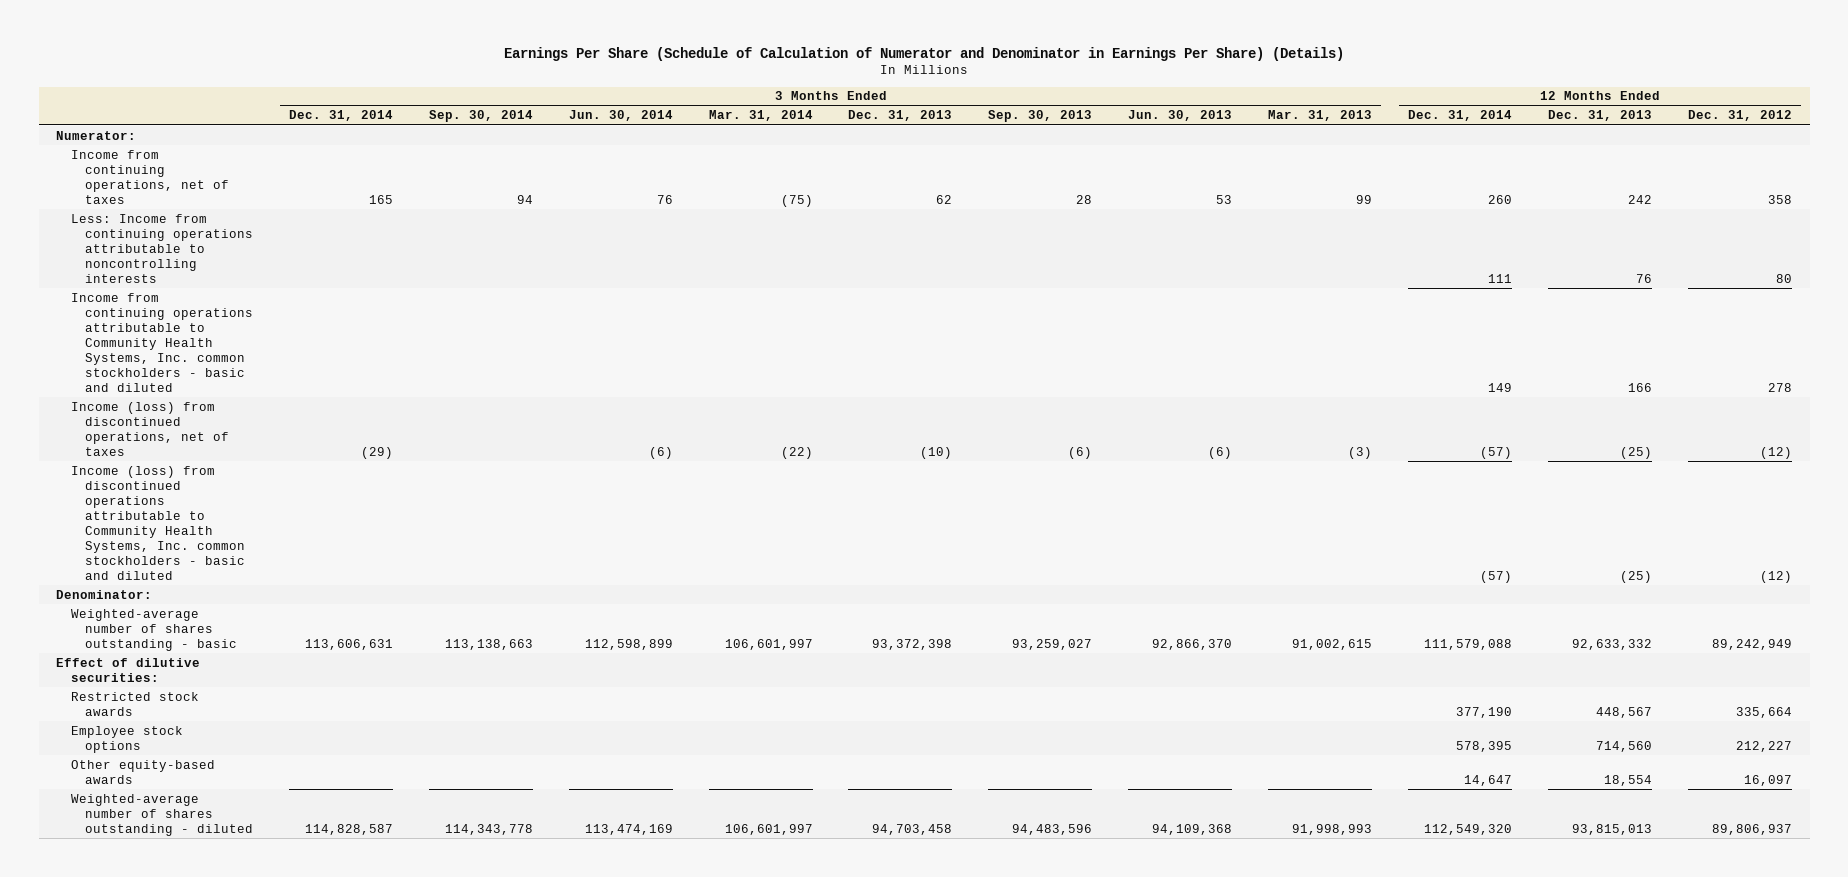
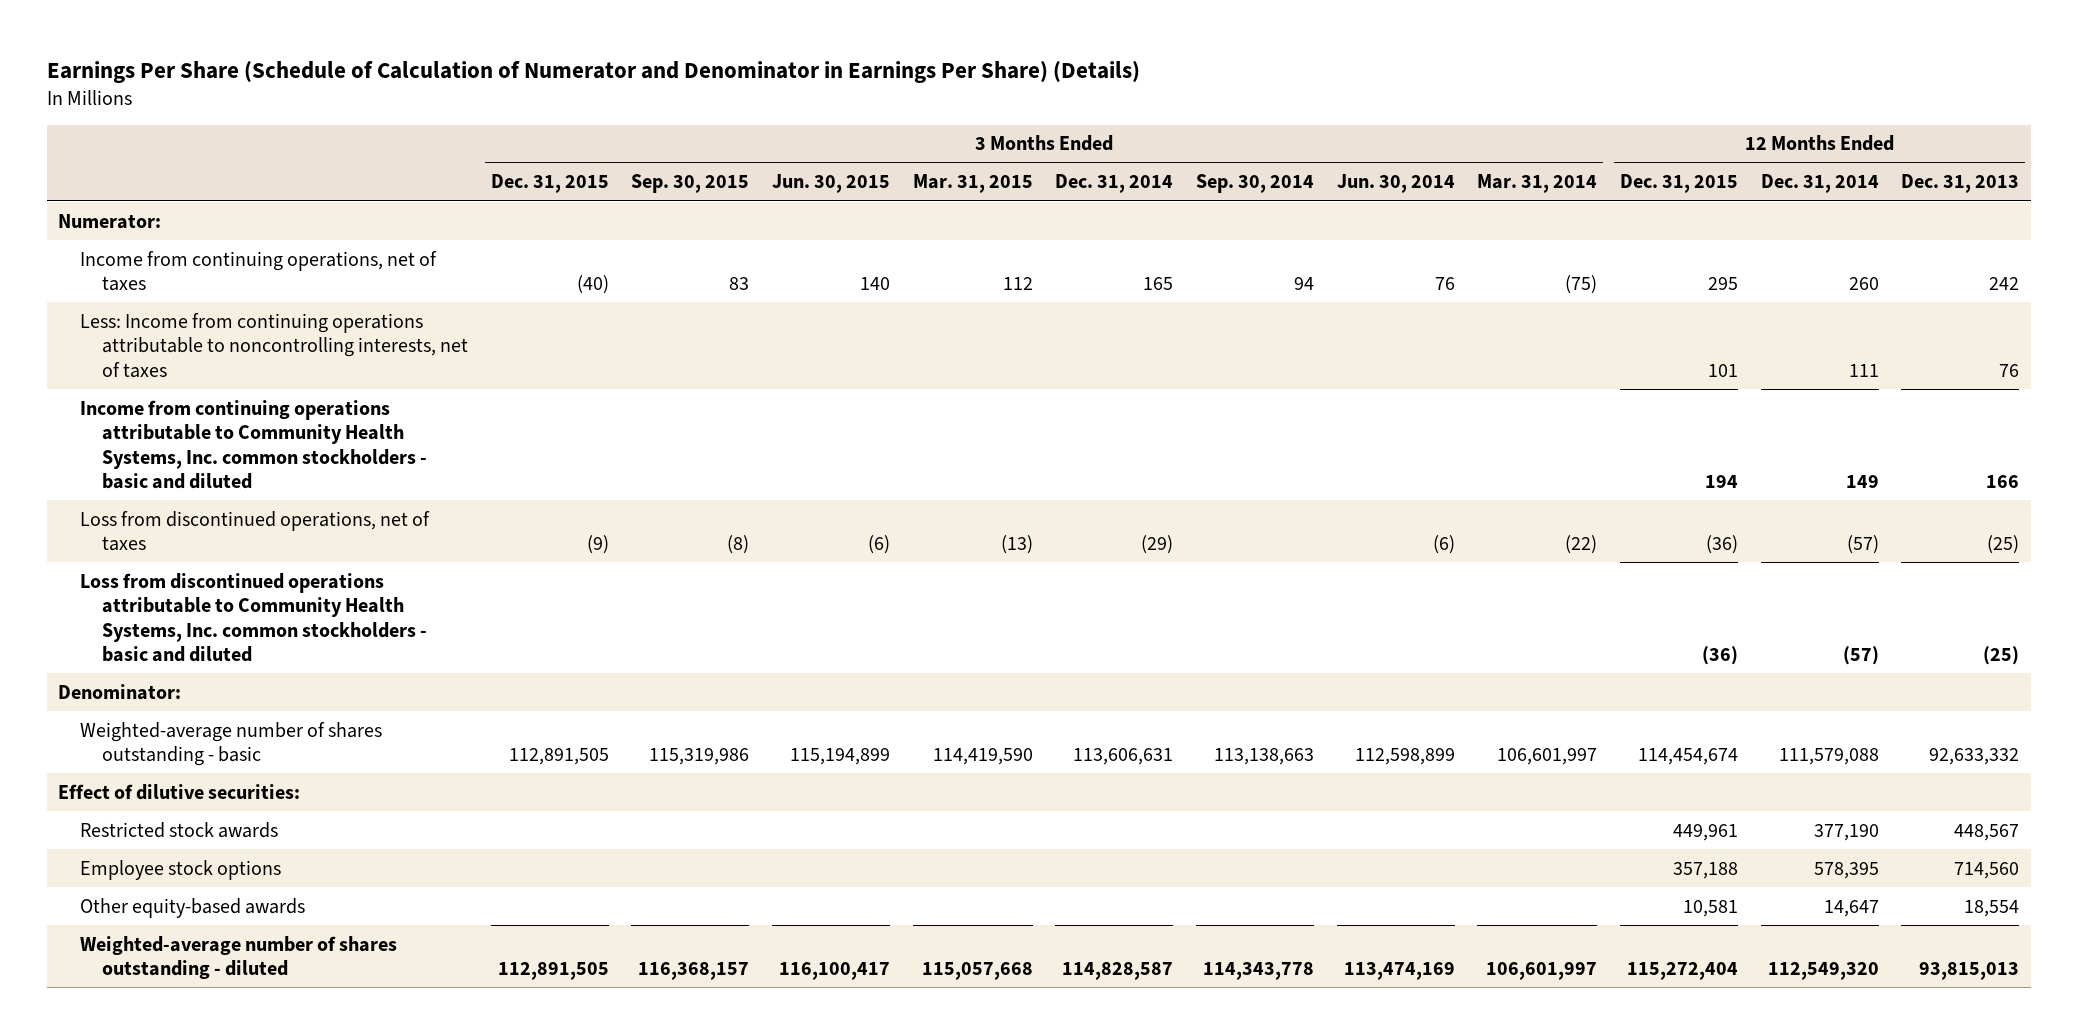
[848,110,953,122] Dec. 31, 2013 -> none
[988,110,1093,123] Sep. 30, 2013 -> none
[1128,110,1233,122] Jun. 30, 2013 -> none
[1268,110,1373,122] Mar. 31, 2013 -> none
[1688,110,1793,122] Dec. 31, 2012 -> none
none -> [490,174,609,194] Dec. 31, 2015
none -> [631,174,750,194] Sep. 30, 2015
none -> [771,174,890,194] Jun. 30, 2015
none -> [912,174,1033,194] Mar. 31, 2015
none -> [1620,174,1739,194] Dec. 31, 2015
[70,213,253,283] Less: Income from continuing operations attributable to noncontrolling interests -> [79,312,468,378] Less: Income from continuing operations attributable to noncontrolling interests, net of taxes
[70,401,229,456] Income (loss) from discontinued operations, net of taxes -> [79,510,430,552] Loss from discontinued operations, net of taxes
[70,465,245,580] Income (loss) from discontinued operations attributable to Community Health Systems, Inc. common stockholders - basic and diluted -> [79,572,427,662] Loss from discontinued operations attributable to Community Health Systems, Inc. common stockholders - basic and diluted

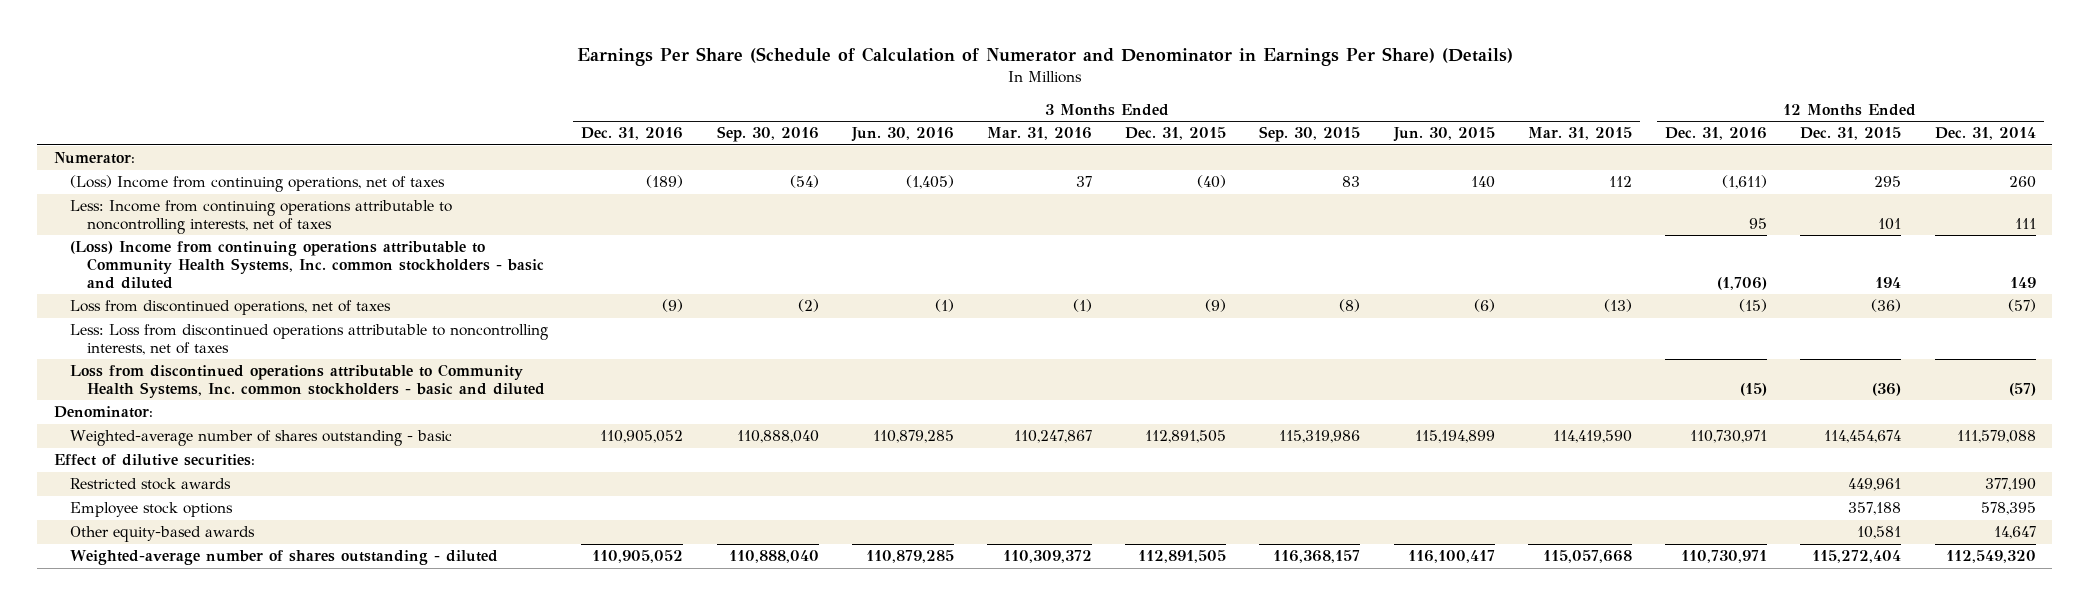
[1055,174,1174,194] Dec. 31, 2014 -> none
[1195,174,1314,194] Sep. 30, 2014 -> none
[1336,174,1455,194] Jun. 30, 2014 -> none
[1477,174,1598,194] Mar. 31, 2014 -> none
[1901,174,2020,194] Dec. 31, 2013 -> none
none -> [581,127,684,141] Dec. 31, 2016
none -> [716,126,819,143] Sep. 30, 2016
none -> [850,127,954,143] Jun. 30, 2016
none -> [987,127,1093,141] Mar. 31, 2016
none -> [1665,127,1768,141] Dec. 31, 2016
[79,250,437,292] Income from continuing operations, net of taxes -> [70,175,446,193] (Loss) Income from continuing operations, net of taxes
[79,399,427,489] Income from continuing operations attributable to Community Health Systems, Inc. common stockholders - basic and diluted -> [70,241,544,289] (Loss) Income from continuing operations attributable to Community Health Systems, Inc. common stockholders - basic and diluted
none -> [70,324,549,356] Less: Loss from discontinued operations attributable to noncontrolling interests, net of taxes

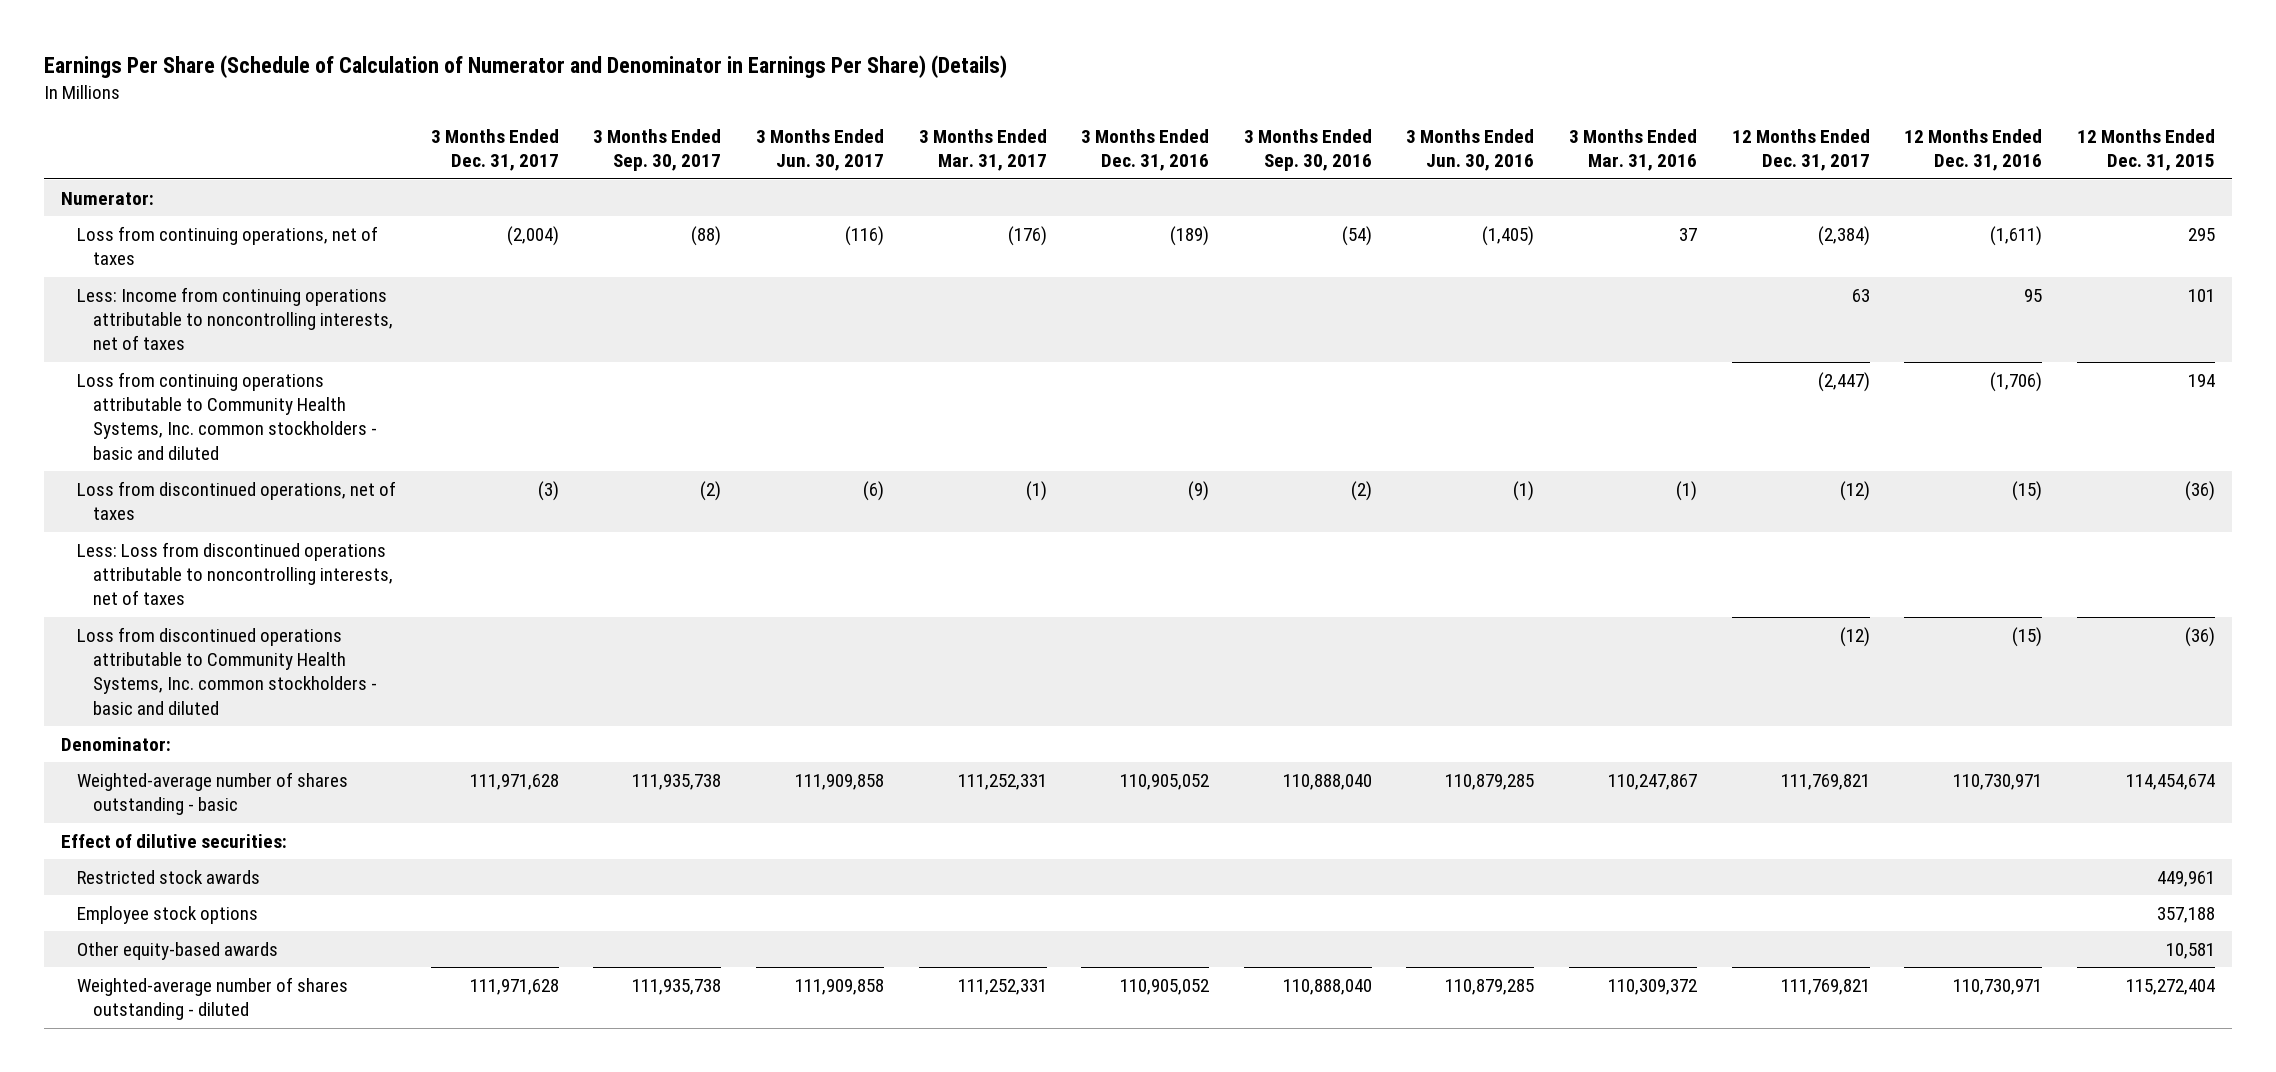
[1125,127,1227,141] Dec. 31, 2015 -> none
[1259,126,1361,143] Sep. 30, 2015 -> none
[1392,127,1495,143] Jun. 30, 2015 -> none
[1527,127,1632,141] Mar. 31, 2015 -> none
[1934,127,2036,141] Dec. 31, 2014 -> none
none -> [430,129,559,172] 3 Months Ended Dec. 31, 2017
none -> [593,129,722,172] 3 Months Ended Sep. 30, 2017
none -> [755,129,884,172] 3 Months Ended Jun. 30, 2017
none -> [918,129,1047,172] 3 Months Ended Mar. 31, 2017
none -> [1731,129,1870,172] 12 Months Ended Dec. 31, 2017
[70,175,446,193] (Loss) Income from continuing operations, net of taxes -> [76,225,378,266] Loss from continuing operations, net of taxes
[70,241,544,289] (Loss) Income from continuing operations attributable to Community Health Systems, Inc. common stockholders - basic and diluted -> [76,371,377,460] Loss from continuing operations attributable to Community Health Systems, Inc. common stockholders - basic and diluted

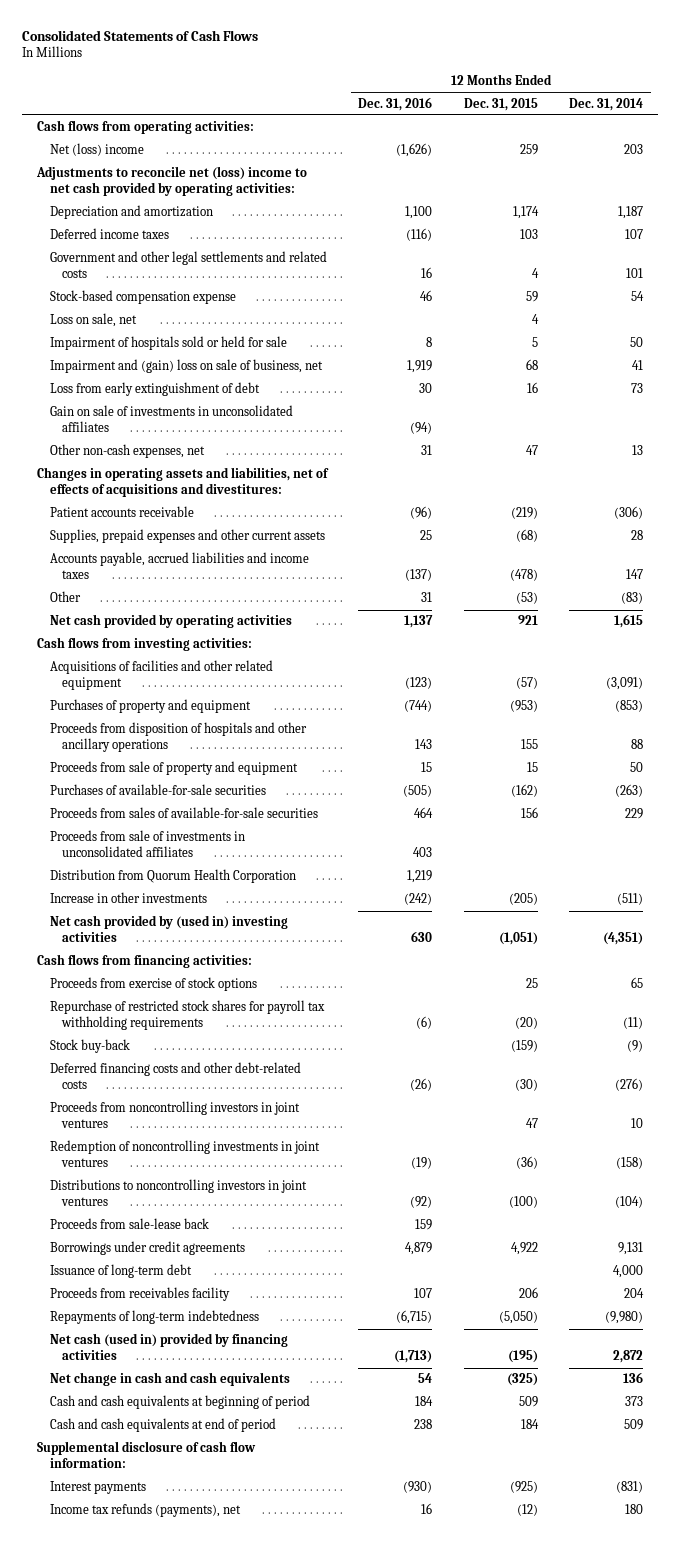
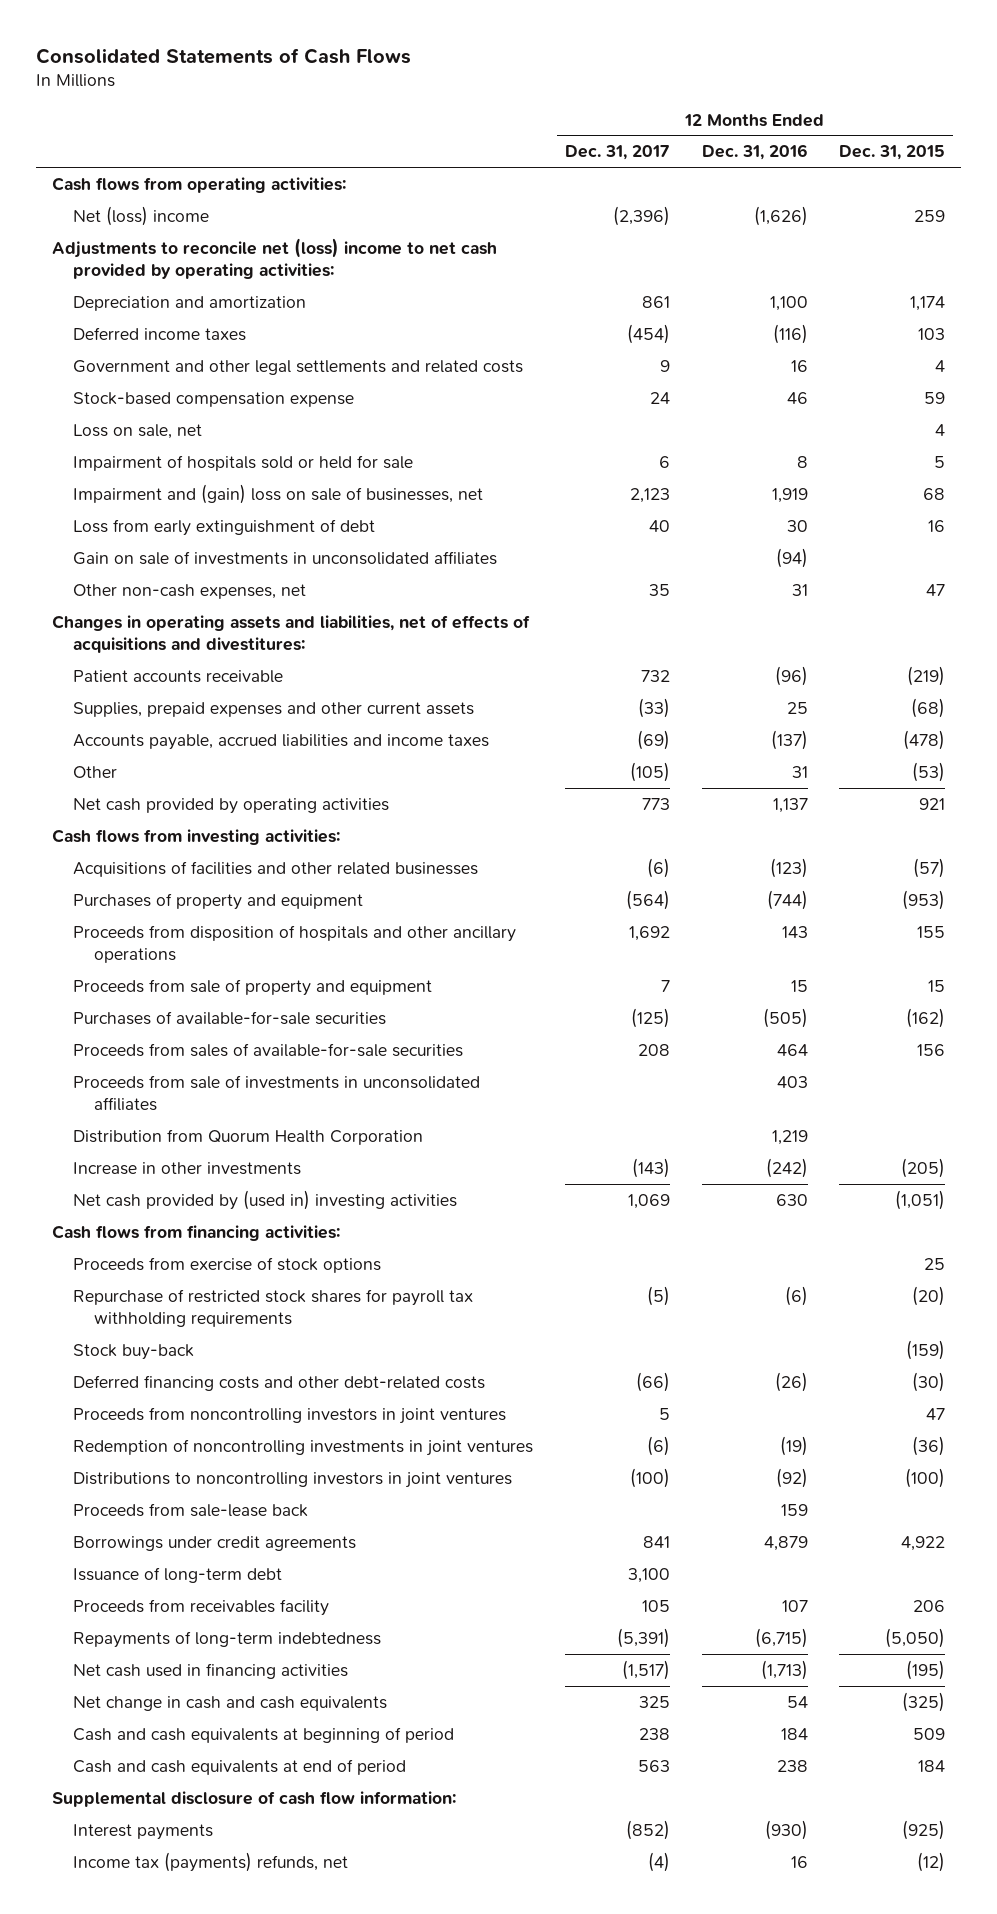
[568,97,643,111] Dec. 31, 2014 -> none
none -> [564,145,670,161] Dec. 31, 2017
[49,359,323,374] Impairment and (gain) loss on sale of business, net -> [72,483,483,504] Impairment and (gain) loss on sale of businesses, net
[49,660,273,691] Acquisitions of facilities and other related equipment -> [72,860,478,877] Acquisitions of facilities and other related businesses
[49,1333,288,1361] Net cash (used in) provided by financing activities -> [72,1662,348,1679] Net cash used in financing activities
[49,1503,241,1518] Income tax refunds (payments), net -> [72,1851,348,1872] Income tax (payments) refunds, net

